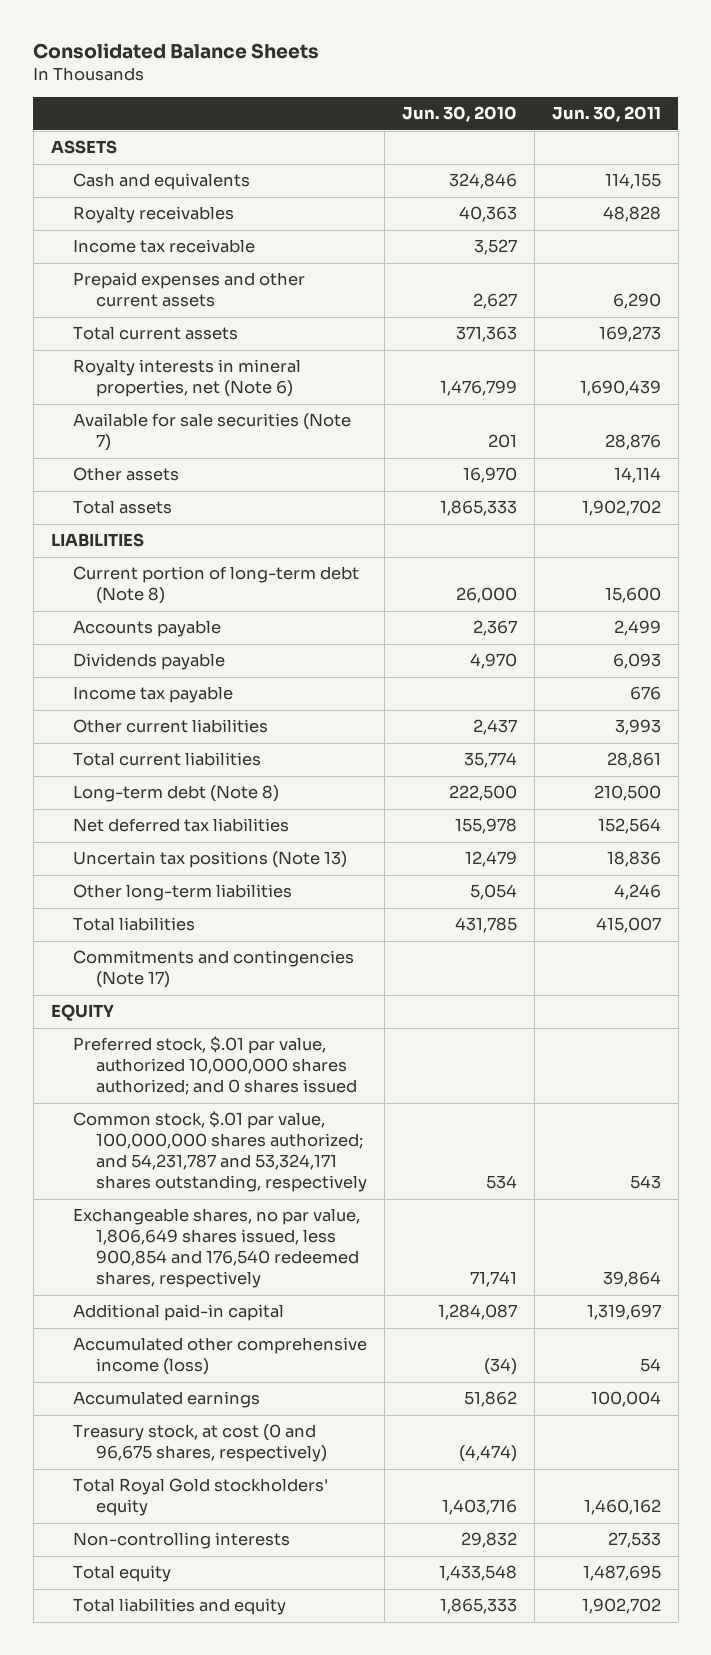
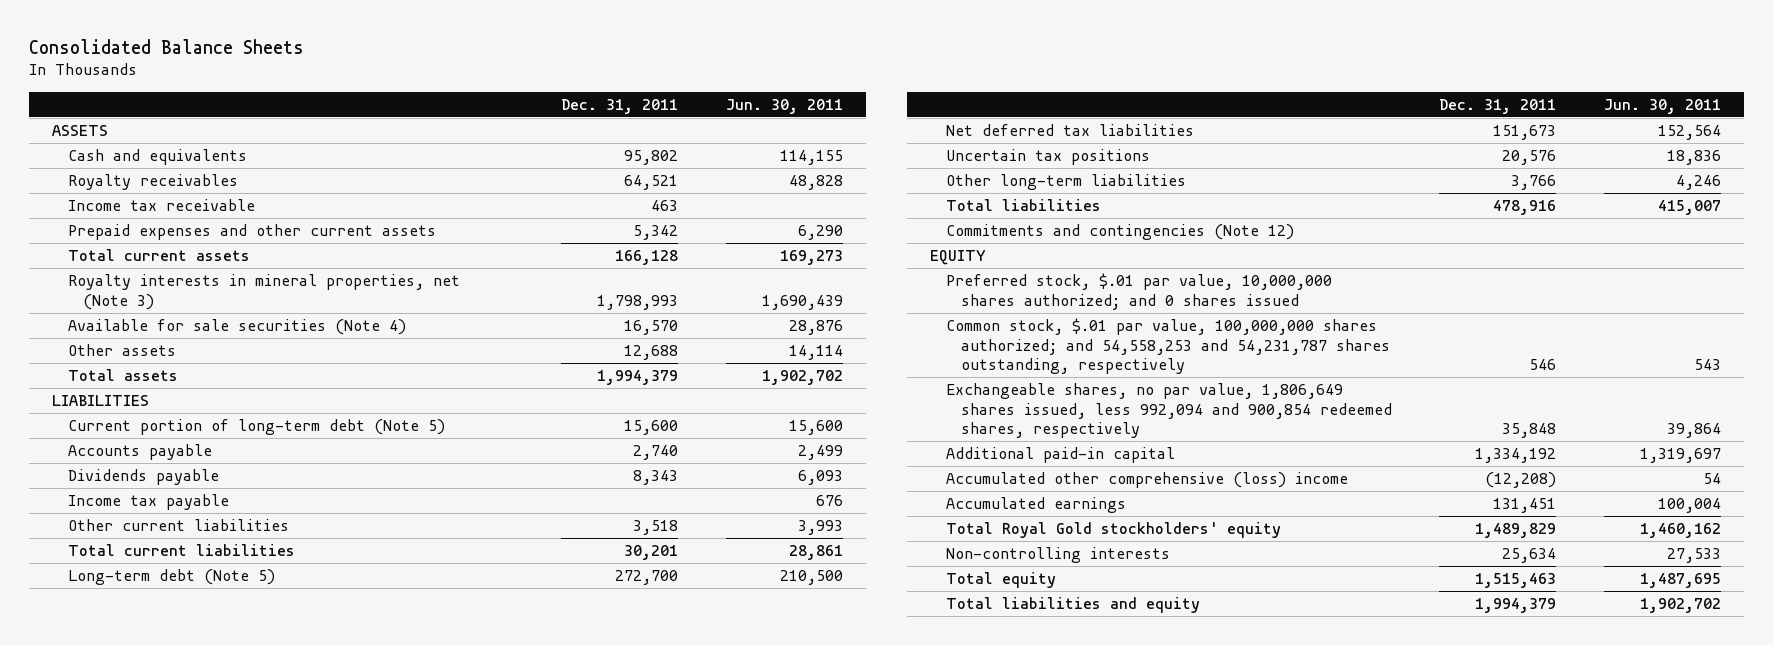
[401,106,517,123] Jun. 30, 2010 -> none
none -> [561,98,679,114] Dec. 31, 2011
[73,359,302,398] Royalty interests in mineral properties, net (Note 6) -> [67,274,460,310] Royalty interests in mineral properties, net (Note 3)
[73,413,352,452] Available for sale securities (Note 7) -> [67,319,406,336] Available for sale securities (Note 4)
[73,566,360,605] Current portion of long-term debt (Note 8) -> [67,419,445,436] Current portion of long-term debt (Note 5)
[73,785,280,803] Long-term debt (Note 8) -> [67,569,275,586] Long-term debt (Note 5)
[73,851,348,869] Uncertain tax positions (Note 13) -> [945,149,1150,166] Uncertain tax positions
[73,950,355,989] Commitments and contingencies (Note 17) -> [945,224,1294,241] Commitments and contingencies (Note 12)
[73,1036,357,1096] Preferred stock, $.01 par value, authorized 10,000,000 shares authorized; and 0 shares issued -> [945,273,1332,310] Preferred stock, $.01 par value, 10,000,000 shares authorized; and 0 shares issued
[73,1111,367,1193] Common stock, $.01 par value, 100,000,000 shares authorized; and 54,231,787 and 53,324,171 shares outstanding, respectively -> [945,318,1391,374] Common stock, $.01 par value, 100,000,000 shares authorized; and 54,558,253 and 54,231,787 shares outstanding, respectively
[73,1208,361,1289] Exchangeable shares, no par value, 1,806,649 shares issued, less 900,854 and 176,540 redeemed shares, respectively -> [945,383,1393,438] Exchangeable shares, no par value, 1,806,649 shares issued, less 992,094 and 900,854 redeemed shares, respectively
[73,1337,368,1376] Accumulated other comprehensive income (loss) -> [945,472,1348,489] Accumulated other comprehensive (loss) income
[73,1424,327,1463] Treasury stock, at cost (0 and 96,675 shares, respectively) -> none

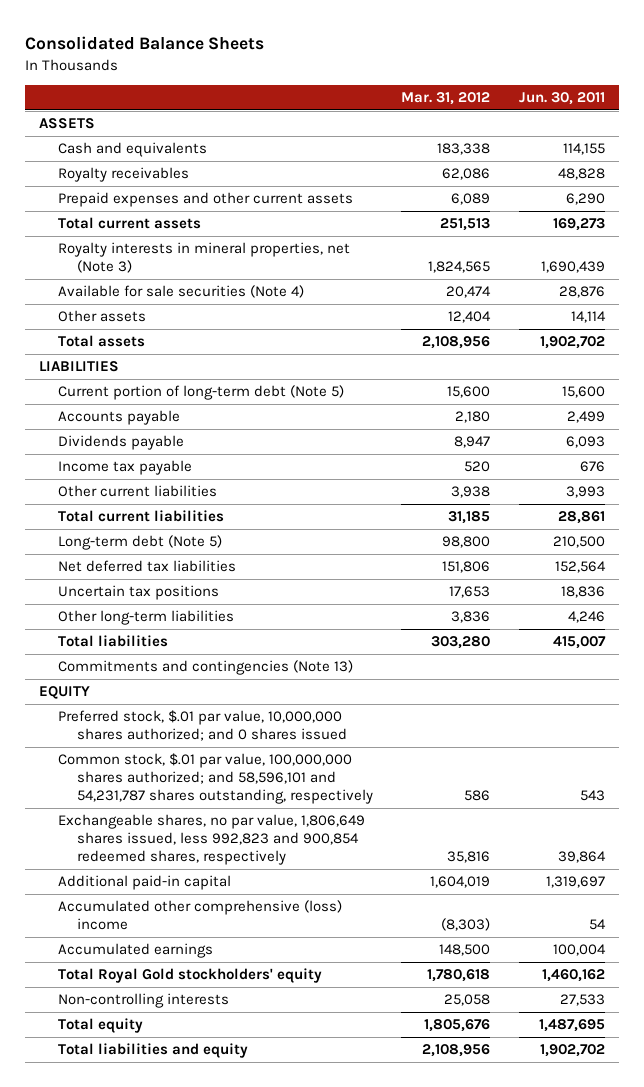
[561,98,679,114] Dec. 31, 2011 -> none
none -> [401,92,491,106] Mar. 31, 2012
[67,199,255,212] Income tax receivable -> none
[945,224,1294,241] Commitments and contingencies (Note 12) -> [58,660,354,676] Commitments and contingencies (Note 13)
[945,318,1391,374] Common stock, $.01 par value, 100,000,000 shares authorized; and 54,558,253 and 54,231,787 shares outstanding, respectively -> [58,753,374,805] Common stock, $.01 par value, 100,000,000 shares authorized; and 58,596,101 and 54,231,787 shares outstanding, respectively
[945,383,1393,438] Exchangeable shares, no par value, 1,806,649 shares issued, less 992,094 and 900,854 redeemed shares, respectively -> [58,814,366,866] Exchangeable shares, no par value, 1,806,649 shares issued, less 992,823 and 900,854 redeemed shares, respectively

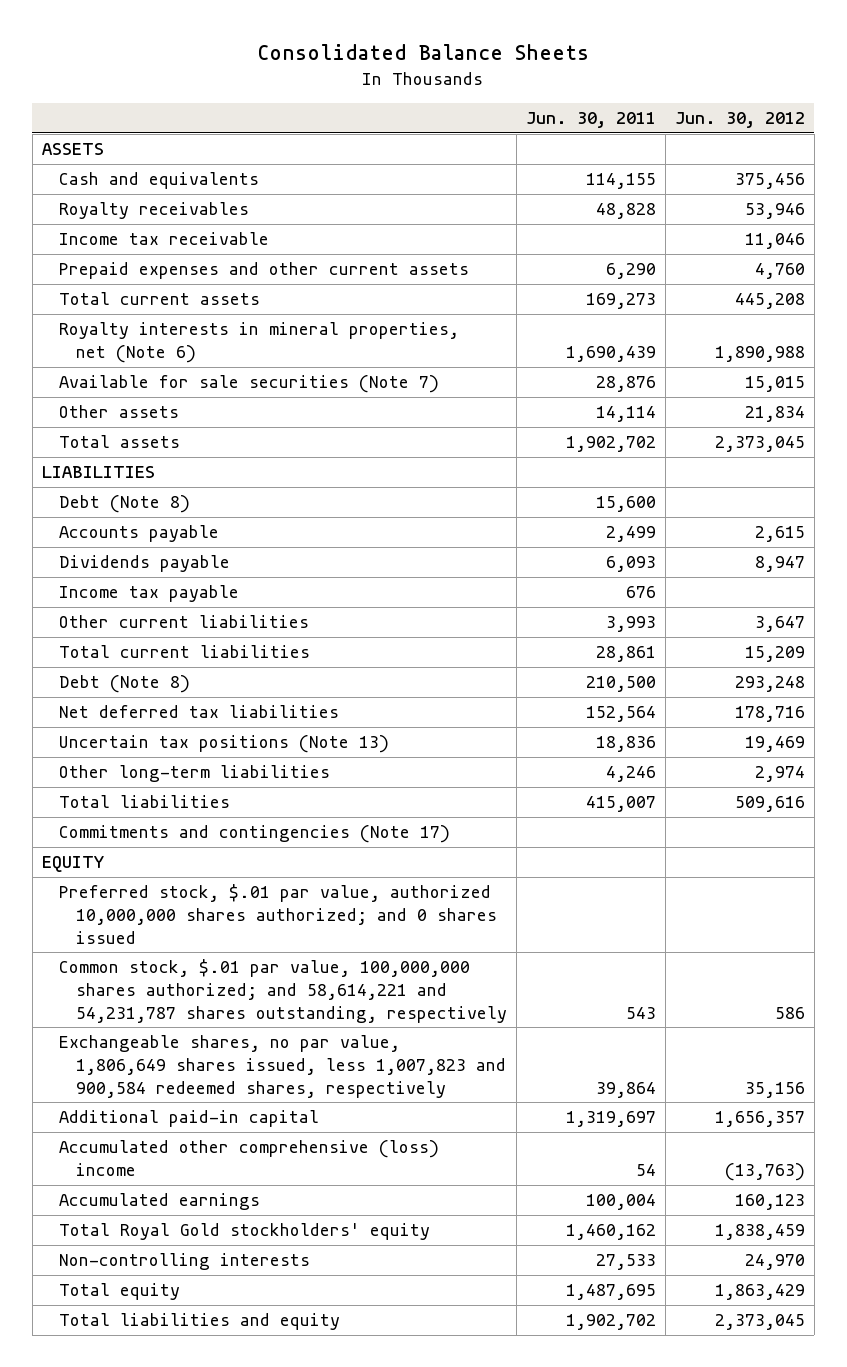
[401,92,491,106] Mar. 31, 2012 -> none
none -> [674,112,805,129] Jun. 30, 2012
none -> [58,232,269,246] Income tax receivable
[58,242,351,274] Royalty interests in mineral properties, net (Note 3) -> [58,322,459,363] Royalty interests in mineral properties, net (Note 6)
[58,285,305,299] Available for sale securities (Note 4) -> [58,375,439,394] Available for sale securities (Note 7)
[58,385,345,401] Current portion of long-term debt (Note 5) -> [58,495,190,514] Debt (Note 8)
[58,535,223,551] Long-term debt (Note 5) -> [58,675,190,694] Debt (Note 8)
[58,585,220,601] Uncertain tax positions -> [58,735,389,754] Uncertain tax positions (Note 13)
[58,660,354,676] Commitments and contingencies (Note 13) -> [58,825,450,844] Commitments and contingencies (Note 17)
[58,710,348,742] Preferred stock, $.01 par value, 10,000,000 shares authorized; and 0 shares issued -> [58,884,497,944] Preferred stock, $.01 par value, authorized 10,000,000 shares authorized; and 0 shares issued
[58,753,374,805] Common stock, $.01 par value, 100,000,000 shares authorized; and 58,596,101 and 54,231,787 shares outstanding, respectively -> [58,959,507,1023] Common stock, $.01 par value, 100,000,000 shares authorized; and 58,614,221 and 54,231,787 shares outstanding, respectively
[58,814,366,866] Exchangeable shares, no par value, 1,806,649 shares issued, less 992,823 and 900,854 redeemed shares, respectively -> [58,1035,506,1098] Exchangeable shares, no par value, 1,806,649 shares issued, less 1,007,823 and 900,584 redeemed shares, respectively

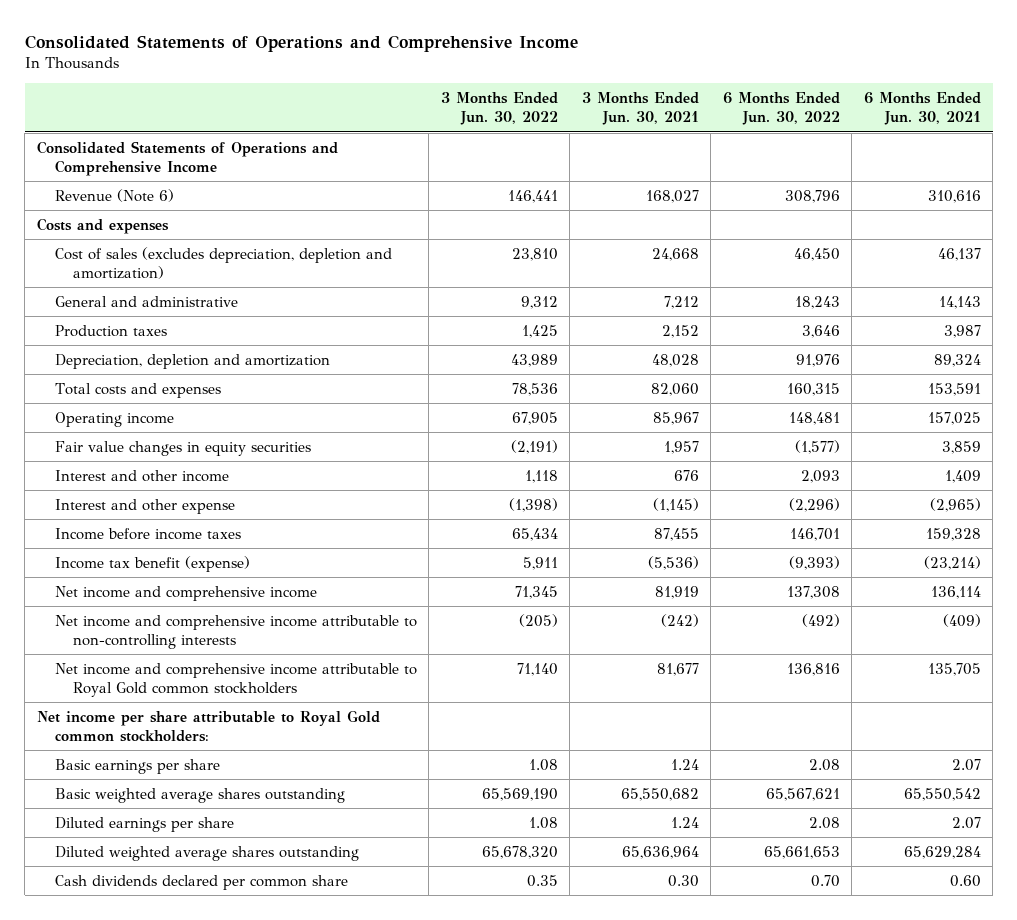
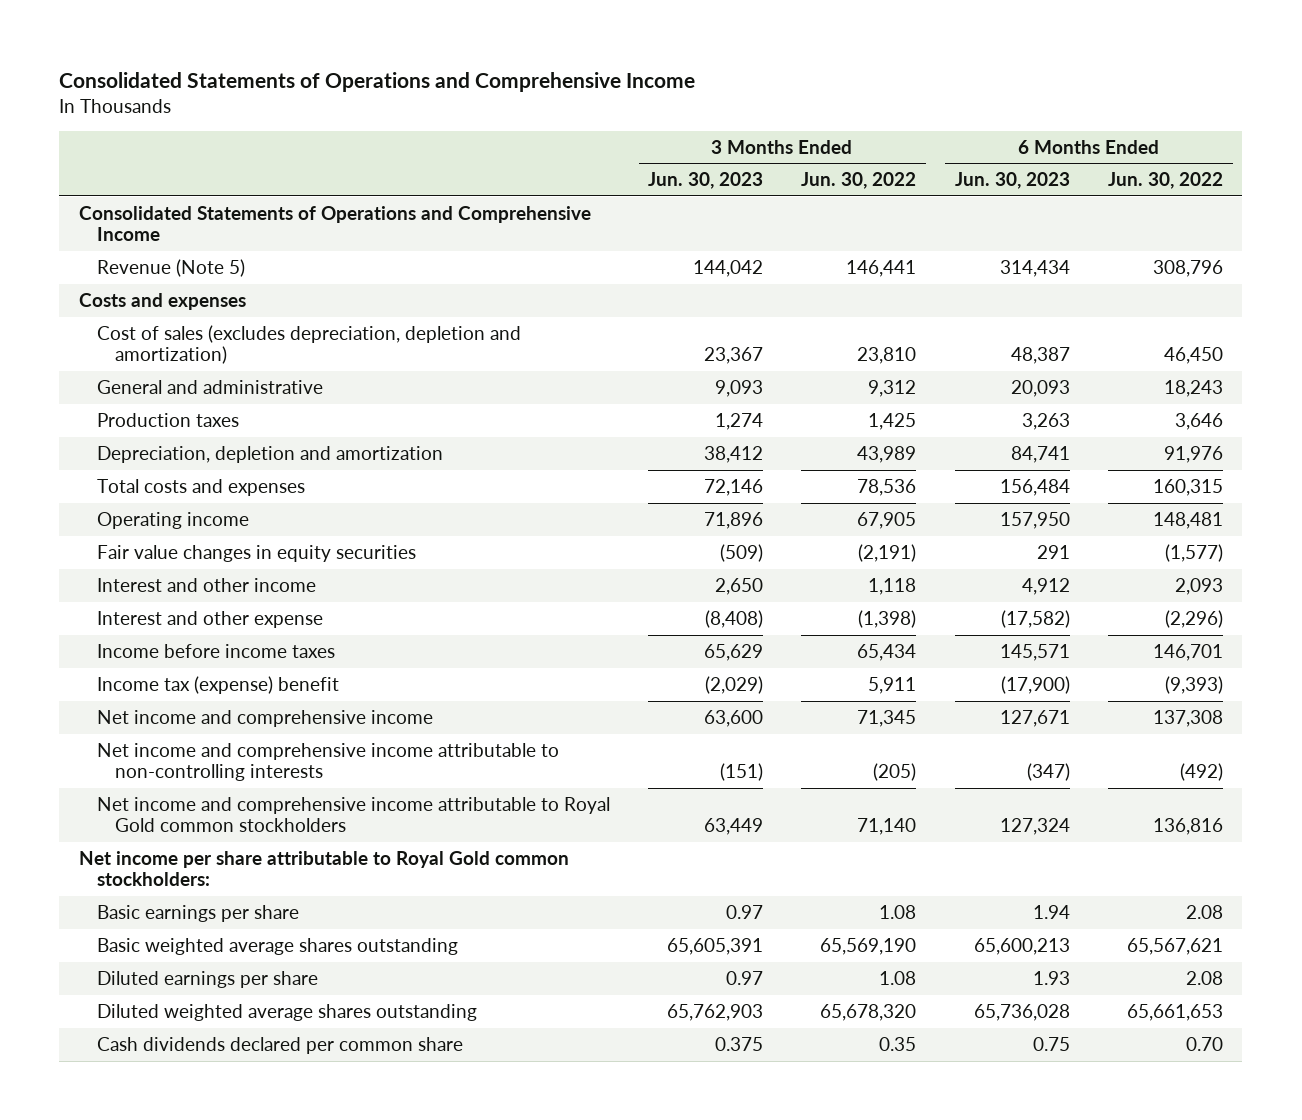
[581,92,699,126] 3 Months Ended Jun. 30, 2021 -> none
[863,92,981,126] 6 Months Ended Jun. 30, 2021 -> none
none -> [648,172,764,190] Jun. 30, 2023
none -> [954,172,1070,190] Jun. 30, 2023
[54,188,174,202] Revenue (Note 6) -> [96,258,245,277] Revenue (Note 5)
[54,555,250,572] Income tax benefit (expense) -> [96,675,339,694] Income tax (expense) benefit

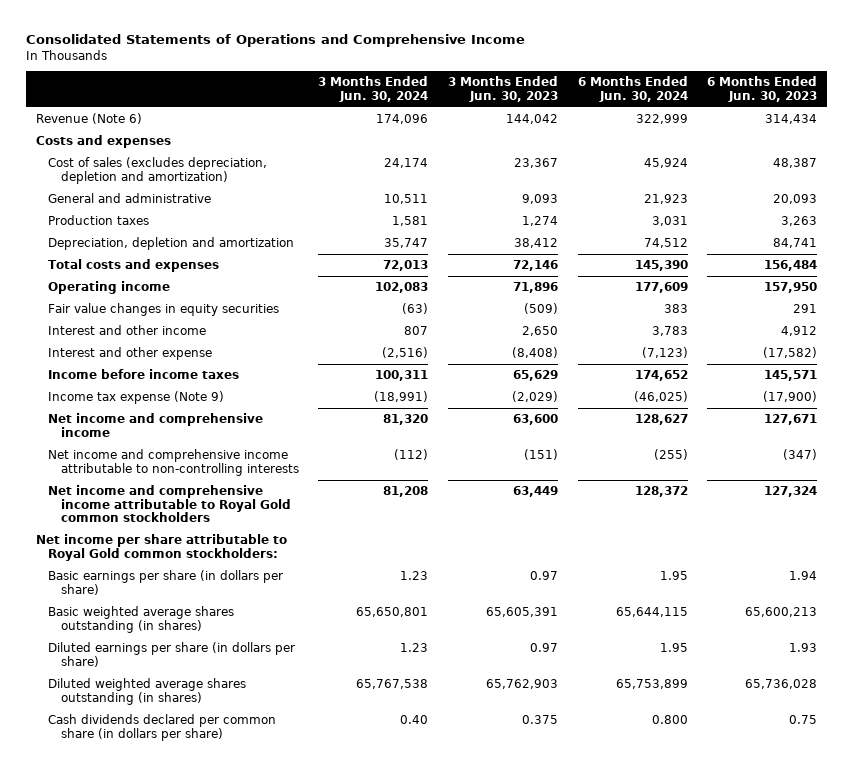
[801,172,917,190] Jun. 30, 2022 -> none
[1108,172,1224,190] Jun. 30, 2022 -> none
none -> [318,76,429,102] 3 Months Ended Jun. 30, 2024
none -> [577,76,688,102] 6 Months Ended Jun. 30, 2024
[78,205,591,241] Consolidated Statements of Operations and Comprehensive Income -> none
[96,258,245,277] Revenue (Note 5) -> [36,113,143,125] Revenue (Note 6)
[96,675,339,694] Income tax (expense) benefit -> [48,391,225,405] Income tax expense (Note 9)
[96,904,299,922] Basic earnings per share -> [48,570,284,595] Basic earnings per share (in dollars per share)
[96,937,458,955] Basic weighted average shares outstanding -> [48,606,235,633] Basic weighted average shares outstanding (in shares)
[96,970,318,988] Diluted earnings per share -> [48,642,296,667] Diluted earnings per share (in dollars per share)
[96,1003,477,1021] Diluted weighted average shares outstanding -> [48,678,247,705] Diluted weighted average shares outstanding (in shares)
[96,1036,463,1054] Cash dividends declared per common share -> [48,714,277,741] Cash dividends declared per common share (in dollars per share)

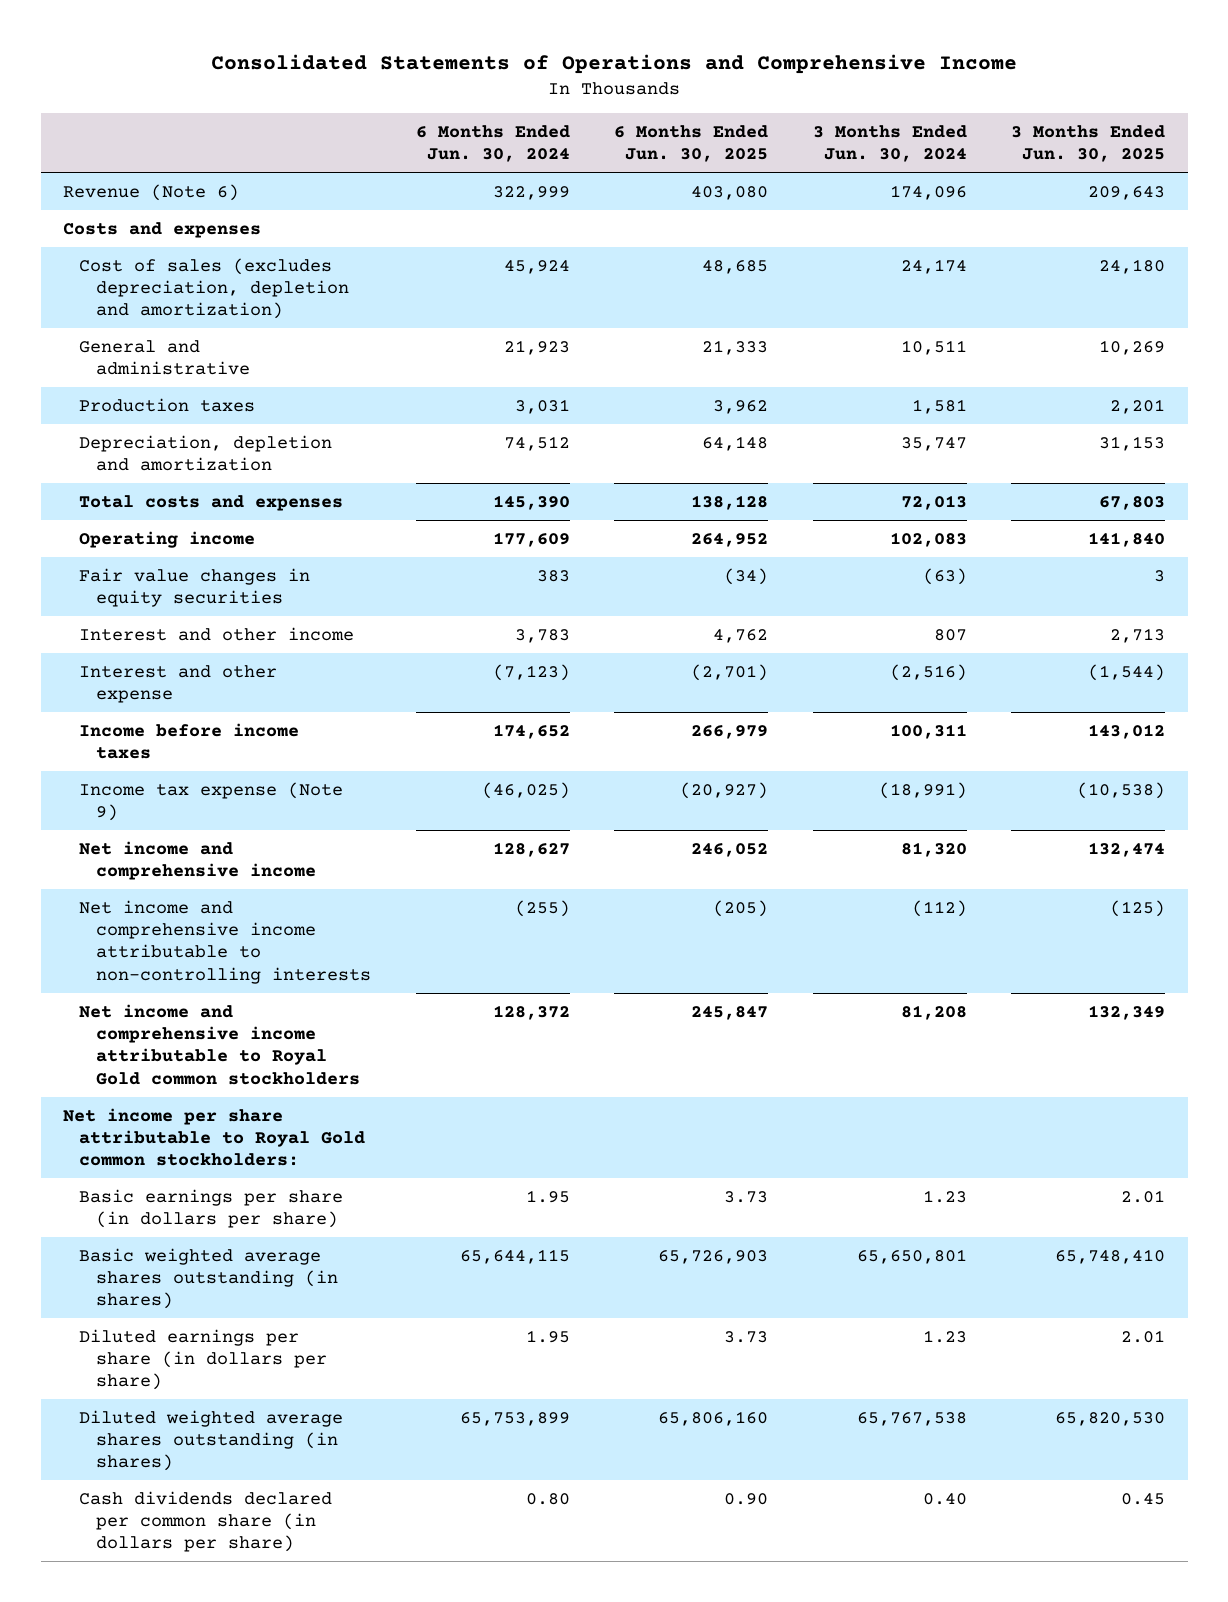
[448,76,559,102] 3 Months Ended Jun. 30, 2023 -> none
[707,76,818,102] 6 Months Ended Jun. 30, 2023 -> none
none -> [614,124,769,163] 6 Months Ended Jun. 30, 2025
none -> [1011,124,1166,163] 3 Months Ended Jun. 30, 2025
[651,715,688,725] 0.800 -> [525,1492,570,1505] 0.80

